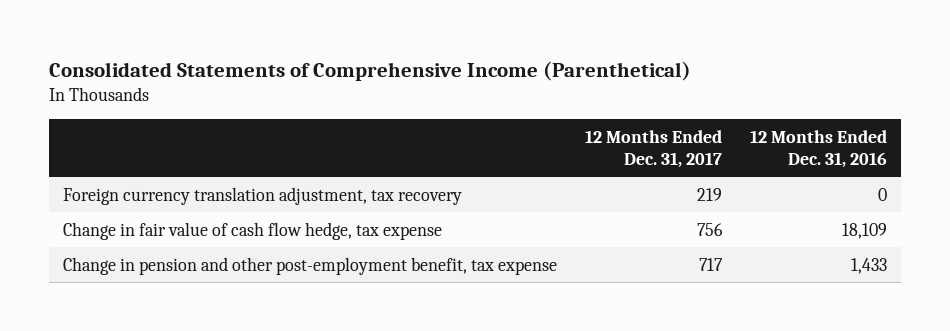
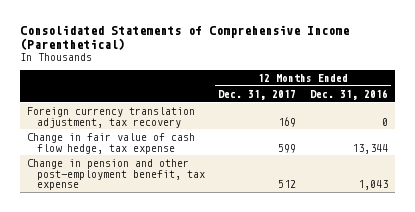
[696,187,722,201] 219 -> [278,116,297,127] 169
[696,222,723,236] 756 -> [278,143,297,153] 599
[841,222,887,239] 18,109 -> [351,143,388,154] 13,344
[698,257,723,271] 717 -> [278,180,297,189] 512
[850,257,887,274] 1,433 -> [357,180,388,191] 1,043

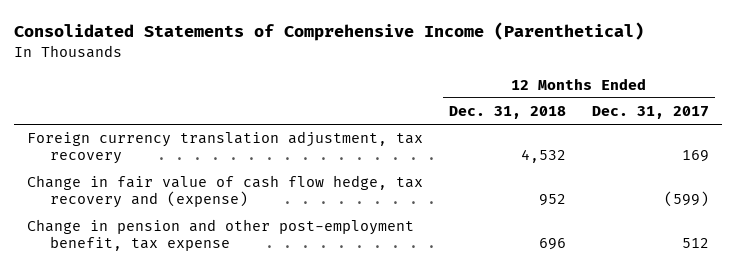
[309,88,388,100] Dec. 31, 2016 -> none
none -> [449,106,567,120] Dec. 31, 2018
[27,133,196,154] Change in fair value of cash flow hedge, tax expense -> [27,175,424,209] Change in fair value of cash flow hedge, tax recovery and (expense)
[278,143,297,153] 599 -> [663,191,709,208] (599)

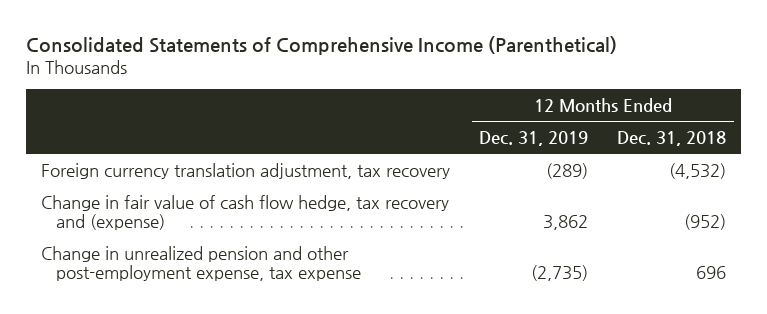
[591,106,709,120] Dec. 31, 2017 -> none
none -> [478,130,588,146] Dec. 31, 2019
[521,149,567,164] 4,532 -> [669,162,727,179] (4,532)
[539,194,567,207] 952 -> [684,213,727,230] (952)
[27,219,415,252] Change in pension and other post-employment benefit, tax expense -> [40,245,361,281] Change in unrealized pension and other post-employment expense, tax expense

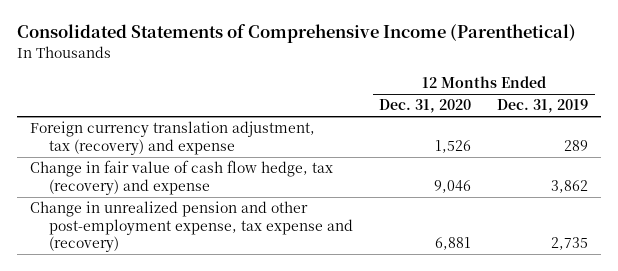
[617,130,727,146] Dec. 31, 2018 -> none
none -> [379,99,472,114] Dec. 31, 2020
[40,162,450,179] Foreign currency translation adjustment, tax recovery -> [29,121,315,155] Foreign currency translation adjustment, tax (recovery) and expense
[545,162,588,179] (289) -> [564,139,589,151] 289
[40,194,449,230] Change in fair value of cash flow hedge, tax recovery and (expense) -> [29,160,333,195] Change in fair value of cash flow hedge, tax (recovery) and expense
[40,245,361,281] Change in unrealized pension and other post-employment expense, tax expense -> [29,201,354,253] Change in unrealized pension and other post-employment expense, tax expense and (recovery)
[530,264,588,281] (2,735) -> [551,237,589,251] 2,735

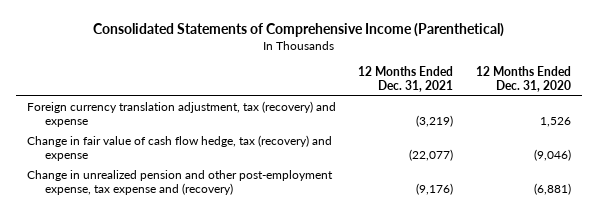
[497,99,589,114] Dec. 31, 2019 -> none
none -> [358,65,454,92] 12 Months Ended Dec. 31, 2021
[434,179,472,193] 9,046 -> [533,149,571,162] (9,046)
[435,237,472,251] 6,881 -> [533,183,571,196] (6,881)

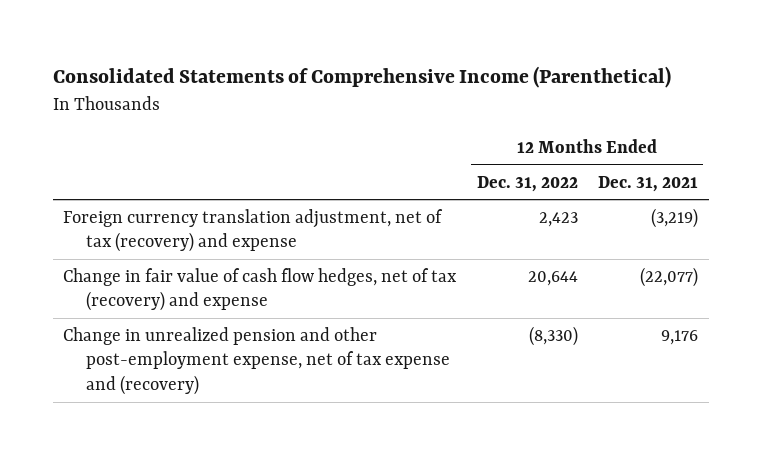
[475,65,571,92] 12 Months Ended Dec. 31, 2020 -> none
none -> [476,175,578,192] Dec. 31, 2022
[26,101,336,128] Foreign currency translation adjustment, tax (recovery) and expense -> [62,209,443,253] Foreign currency translation adjustment, net of tax (recovery) and expense
[26,135,332,162] Change in fair value of cash flow hedge, tax (recovery) and expense -> [62,268,457,312] Change in fair value of cash flow hedges, net of tax (recovery) and expense
[26,170,333,196] Change in unrealized pension and other post-employment expense, tax expense and (recovery) -> [62,327,451,395] Change in unrealized pension and other post-employment expense, net of tax expense and (recovery)
[416,183,454,196] (9,176) -> [661,330,699,346] 9,176

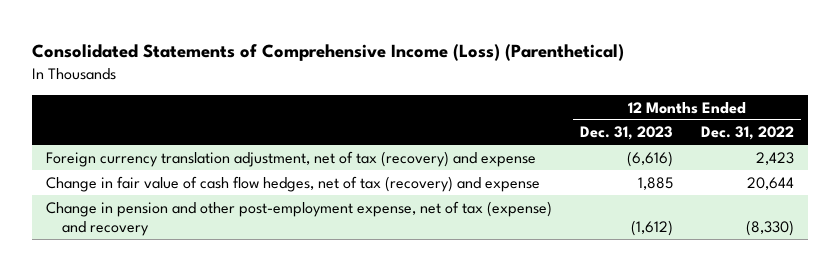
[52,66,671,89] Consolidated Statements of Comprehensive Income (Parenthetical) -> [32,44,625,62] Consolidated Statements of Comprehensive Income (Loss) (Parenthetical)
[598,175,699,192] Dec. 31, 2021 -> none
none -> [579,126,673,141] Dec. 31, 2023
[62,327,451,395] Change in unrealized pension and other post-employment expense, net of tax expense and (recovery) -> [46,200,553,237] Change in pension and other post-employment expense, net of tax (expense) and recovery

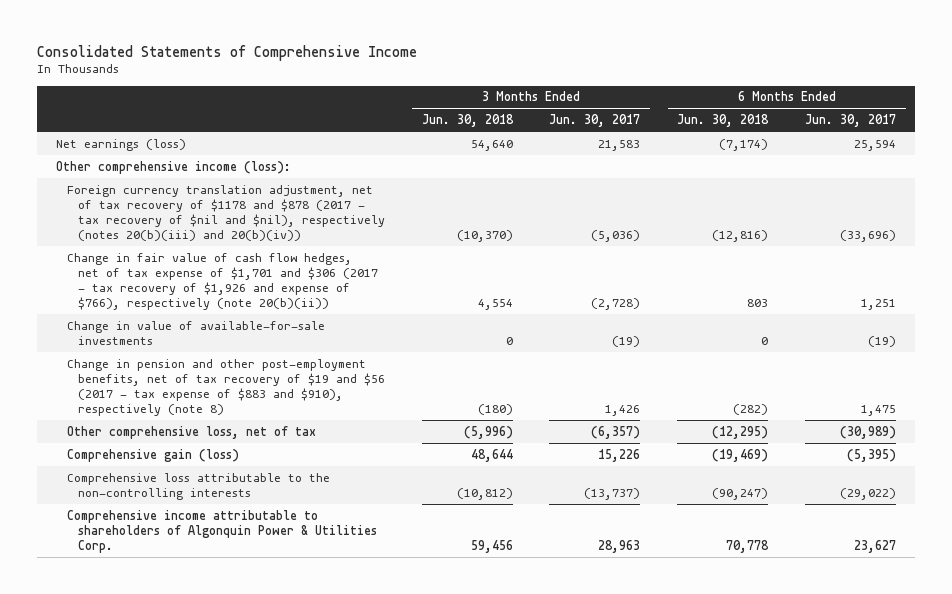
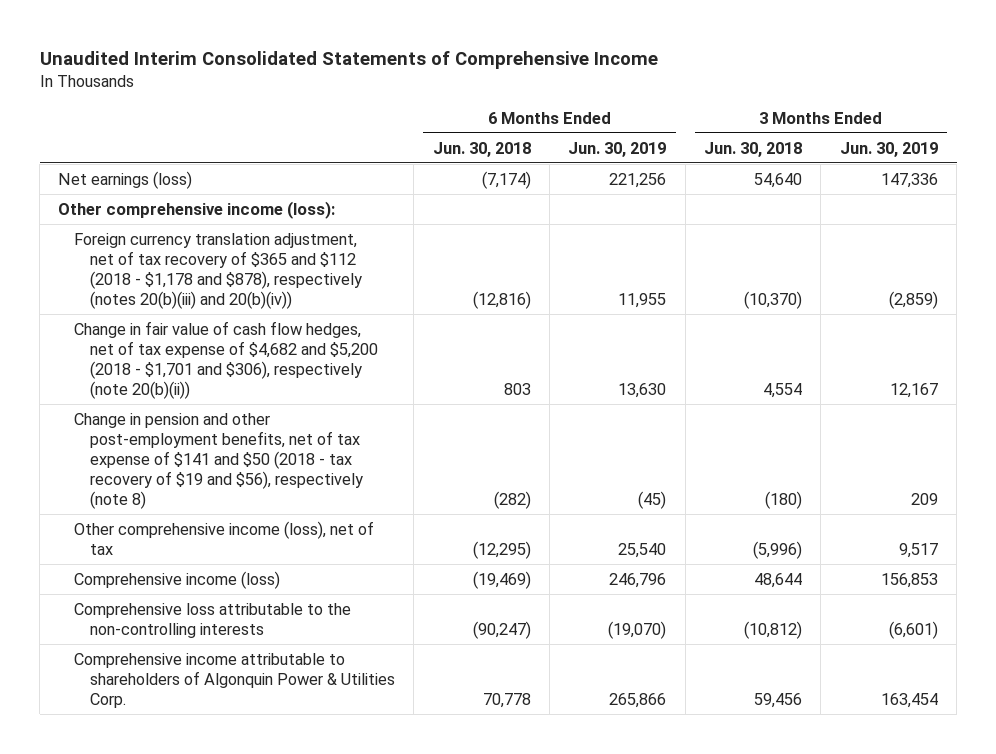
[37,44,418,61] Consolidated Statements of Comprehensive Income -> [39,50,658,69] Unaudited Interim Consolidated Statements of Comprehensive Income
[549,114,641,128] Jun. 30, 2017 -> none
[805,114,897,128] Jun. 30, 2017 -> none
none -> [568,141,667,157] Jun. 30, 2019
none -> [839,141,938,157] Jun. 30, 2019
[66,320,325,345] Change in value of available-for-sale investments -> none
[66,184,385,241] Foreign currency translation adjustment, net of tax recovery of $1178 and $878 (2017 - tax recovery of $nil and $nil), respectively (notes 20(b)(iii) and 20(b)(iv)) -> [74,232,362,309] Foreign currency translation adjustment, net of tax recovery of $365 and $112 (2018 - $1,178 and $878), respectively (notes 20(b)(iii) and 20(b)(iv))
[66,252,378,310] Change in fair value of cash flow hedges, net of tax expense of $1,701 and $306 (2017 - tax recovery of $1,926 and expense of $766), respectively (note 20(b)(ii)) -> [74,320,378,399] Change in fair value of cash flow hedges, net of tax expense of $4,682 and $5,200 (2018 - $1,701 and $306), respectively (note 20(b)(ii))
[66,358,385,416] Change in pension and other post-employment benefits, net of tax recovery of $19 and $56 (2017 - tax expense of $883 and $910), respectively (note 8) -> [74,412,363,509] Change in pension and other post-employment benefits, net of tax expense of $141 and $50 (2018 - tax recovery of $19 and $56), respectively (note 8)
[66,425,316,439] Other comprehensive loss, net of tax -> [74,520,375,555] Other comprehensive income (loss), net of tax
[66,448,239,462] Comprehensive gain (loss) -> [74,570,281,589] Comprehensive income (loss)

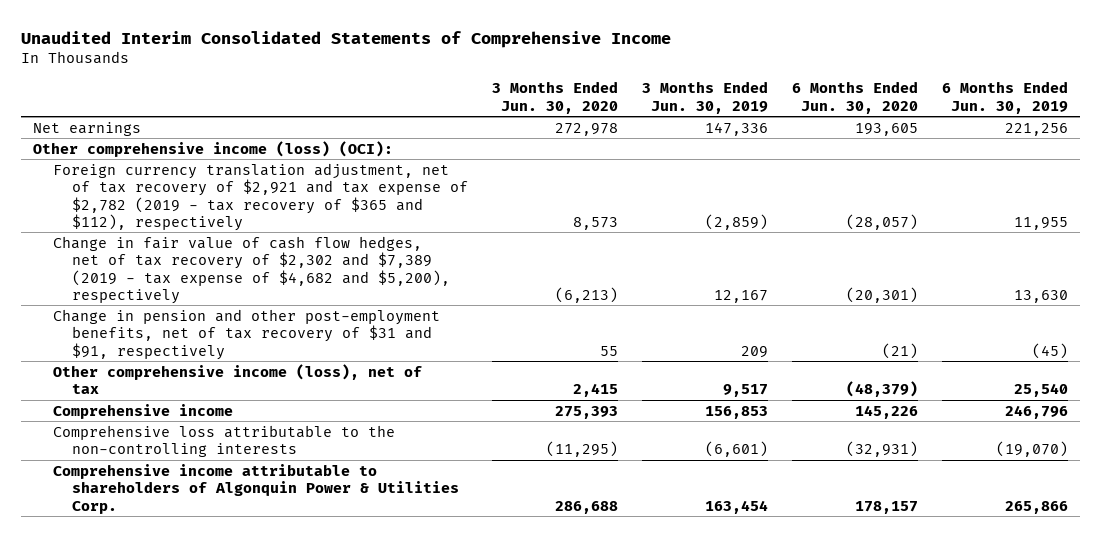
[432,141,531,157] Jun. 30, 2018 -> none
[704,141,803,157] Jun. 30, 2018 -> none
none -> [491,81,618,114] 3 Months Ended Jun. 30, 2020
none -> [791,81,918,114] 6 Months Ended Jun. 30, 2020
[58,170,193,189] Net earnings (loss) -> [33,121,142,136] Net earnings
[58,200,336,219] Other comprehensive income (loss): -> [33,140,394,157] Other comprehensive income (loss) (OCI):
[74,232,362,309] Foreign currency translation adjustment, net of tax recovery of $365 and $112 (2018 - $1,178 and $878), respectively (notes 20(b)(iii) and 20(b)(iv)) -> [52,162,468,231] Foreign currency translation adjustment, net of tax recovery of $2,921 and tax expense of $2,782 (2019 - tax recovery of $365 and $112), respectively
[74,320,378,399] Change in fair value of cash flow hedges, net of tax expense of $4,682 and $5,200 (2018 - $1,701 and $306), respectively (note 20(b)(ii)) -> [52,235,450,304] Change in fair value of cash flow hedges, net of tax recovery of $2,302 and $7,389 (2019 - tax expense of $4,682 and $5,200), respectively
[74,412,363,509] Change in pension and other post-employment benefits, net of tax expense of $141 and $50 (2018 - tax recovery of $19 and $56), respectively (note 8) -> [52,308,440,360] Change in pension and other post-employment benefits, net of tax recovery of $31 and $91, respectively
[74,570,281,589] Comprehensive income (loss) -> [52,403,233,419] Comprehensive income

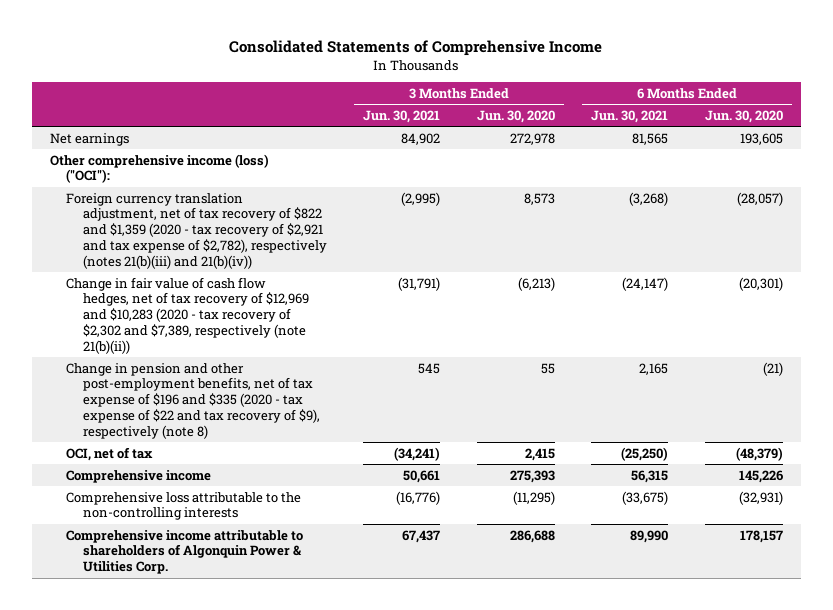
[21,30,672,48] Unaudited Interim Consolidated Statements of Comprehensive Income -> [229,40,603,57] Consolidated Statements of Comprehensive Income
[641,81,768,114] 3 Months Ended Jun. 30, 2019 -> none
[941,81,1068,114] 6 Months Ended Jun. 30, 2019 -> none
none -> [363,109,441,123] Jun. 30, 2021
none -> [591,109,669,123] Jun. 30, 2021
[33,140,394,157] Other comprehensive income (loss) (OCI): -> [50,153,270,184] Other comprehensive income (loss) ("OCI"):
[52,162,468,231] Foreign currency translation adjustment, net of tax recovery of $2,921 and tax expense of $2,782 (2019 - tax recovery of $365 and $112), respectively -> [66,192,327,269] Foreign currency translation adjustment, net of tax recovery of $822 and $1,359 (2020 - tax recovery of $2,921 and tax expense of $2,782), respectively (notes 21(b)(iii) and 21(b)(iv))
[52,235,450,304] Change in fair value of cash flow hedges, net of tax recovery of $2,302 and $7,389 (2019 - tax expense of $4,682 and $5,200), respectively -> [66,276,309,354] Change in fair value of cash flow hedges, net of tax recovery of $12,969 and $10,283 (2020 - tax recovery of $2,302 and $7,389, respectively (note 21(b)(ii))
[52,308,440,360] Change in pension and other post-employment benefits, net of tax recovery of $31 and $91, respectively -> [66,362,320,439] Change in pension and other post-employment benefits, net of tax expense of $196 and $335 (2020 - tax expense of $22 and tax recovery of $9), respectively (note 8)
[52,363,422,395] Other comprehensive income (loss), net of tax -> [66,446,154,461] OCI, net of tax

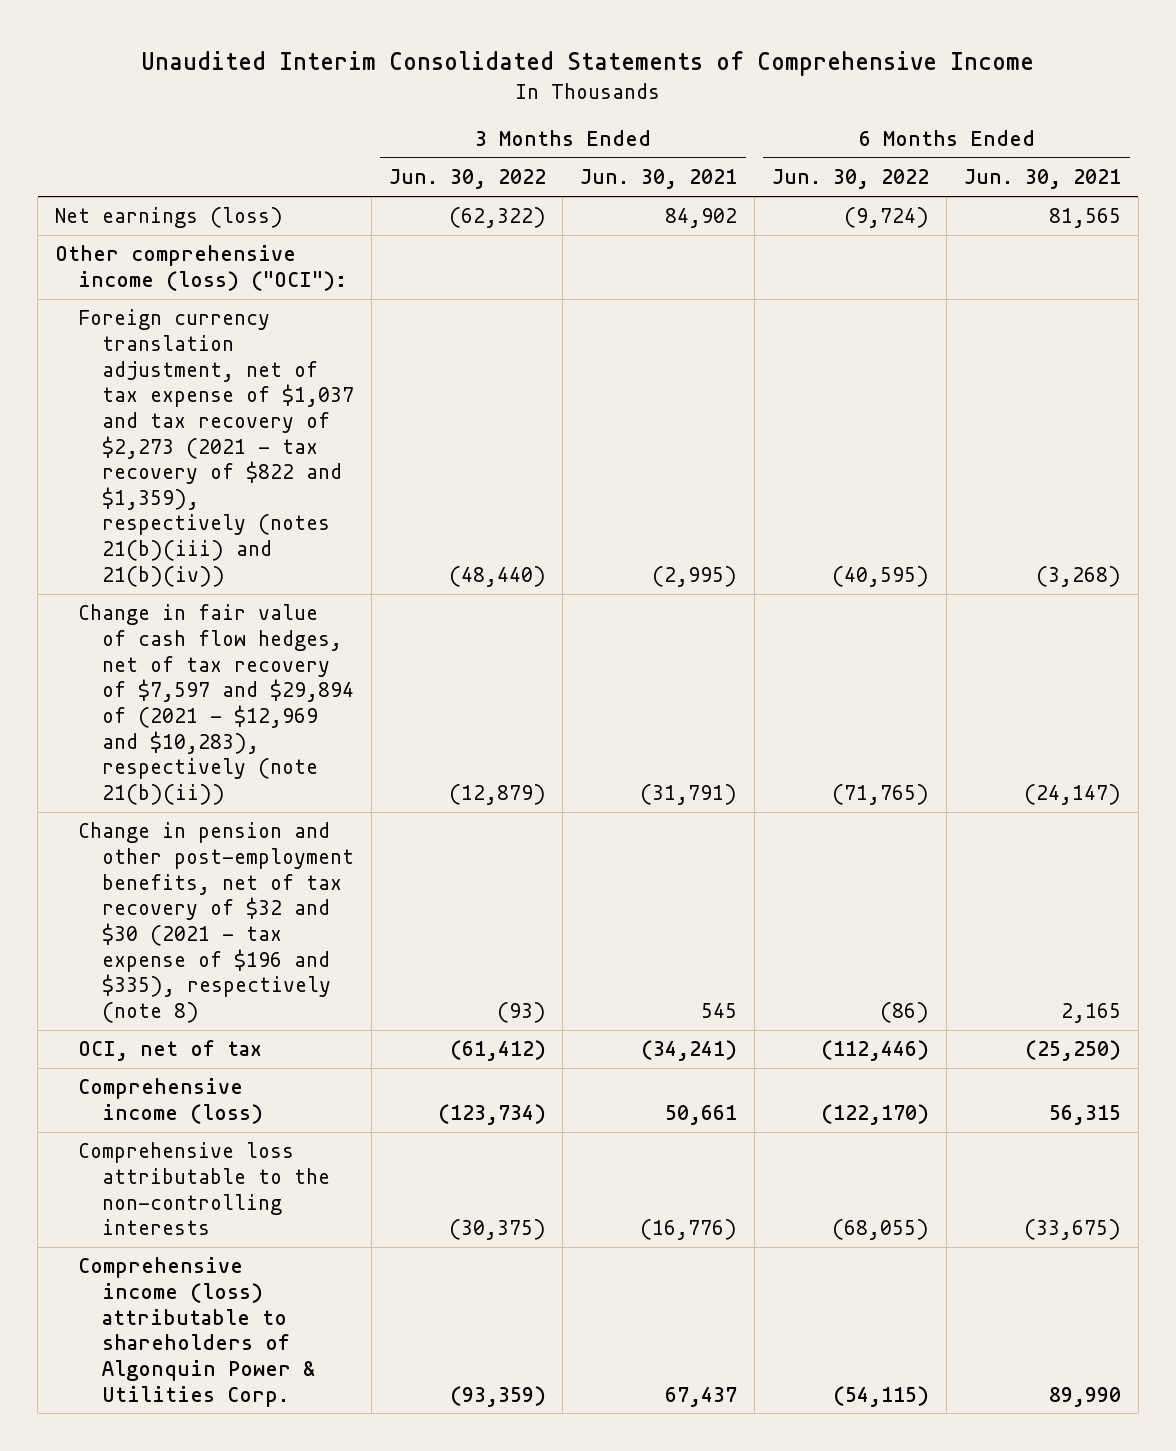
[229,40,603,57] Consolidated Statements of Comprehensive Income -> [141,51,1035,77] Unaudited Interim Consolidated Statements of Comprehensive Income
[476,109,555,123] Jun. 30, 2020 -> none
[704,109,783,123] Jun. 30, 2020 -> none
none -> [388,169,546,190] Jun. 30, 2022
none -> [772,169,930,190] Jun. 30, 2022
[50,132,130,146] Net earnings -> [55,207,284,229] Net earnings (loss)
[66,192,327,269] Foreign currency translation adjustment, net of tax recovery of $822 and $1,359 (2020 - tax recovery of $2,921 and tax expense of $2,782), respectively (notes 21(b)(iii) and 21(b)(iv)) -> [78,309,354,587] Foreign currency translation adjustment, net of tax expense of $1,037 and tax recovery of $2,273 (2021 - tax recovery of $822 and $1,359), respectively (notes 21(b)(iii) and 21(b)(iv))
[66,276,309,354] Change in fair value of cash flow hedges, net of tax recovery of $12,969 and $10,283 (2020 - tax recovery of $2,302 and $7,389, respectively (note 21(b)(ii)) -> [78,604,354,805] Change in fair value of cash flow hedges, net of tax recovery of $7,597 and $29,894 of (2021 - $12,969 and $10,283), respectively (note 21(b)(ii))
[66,362,320,439] Change in pension and other post-employment benefits, net of tax expense of $196 and $335 (2020 - tax expense of $22 and tax recovery of $9), respectively (note 8) -> [78,822,354,1023] Change in pension and other post-employment benefits, net of tax recovery of $32 and $30 (2021 - tax expense of $196 and $335), respectively (note 8)
[66,469,212,483] Comprehensive income -> [78,1078,263,1125] Comprehensive income (loss)
[66,529,304,575] Comprehensive income attributable to shareholders of Algonquin Power & Utilities Corp. -> [78,1257,315,1407] Comprehensive income (loss) attributable to shareholders of Algonquin Power & Utilities Corp.

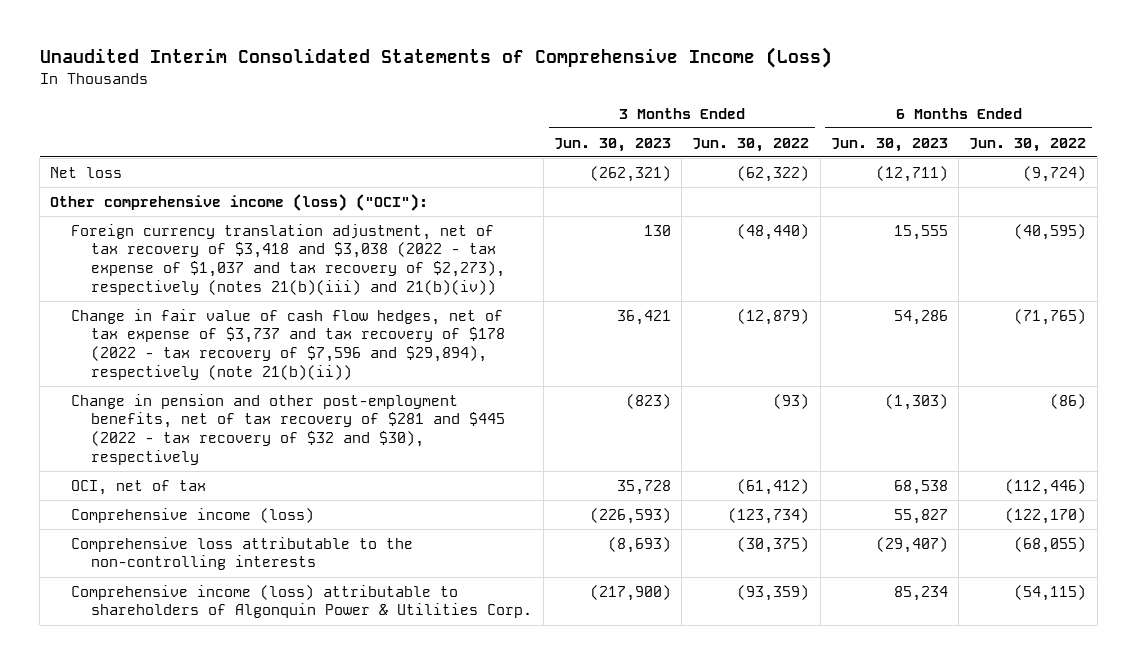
[141,51,1035,77] Unaudited Interim Consolidated Statements of Comprehensive Income -> [39,47,832,69] Unaudited Interim Consolidated Statements of Comprehensive Income (Loss)
[580,169,738,190] Jun. 30, 2021 -> none
[964,169,1122,190] Jun. 30, 2021 -> none
none -> [553,137,671,152] Jun. 30, 2023
none -> [830,137,948,152] Jun. 30, 2023
[55,207,284,229] Net earnings (loss) -> [50,166,123,178] Net loss
[78,309,354,587] Foreign currency translation adjustment, net of tax expense of $1,037 and tax recovery of $2,273 (2021 - tax recovery of $822 and $1,359), respectively (notes 21(b)(iii) and 21(b)(iv)) -> [70,223,506,295] Foreign currency translation adjustment, net of tax recovery of $3,418 and $3,038 (2022 - tax expense of $1,037 and tax recovery of $2,273), respectively (notes 21(b)(iii) and 21(b)(iv))
[78,604,354,805] Change in fair value of cash flow hedges, net of tax recovery of $7,597 and $29,894 of (2021 - $12,969 and $10,283), respectively (note 21(b)(ii)) -> [70,308,506,380] Change in fair value of cash flow hedges, net of tax expense of $3,737 and tax recovery of $178 (2022 - tax recovery of $7,596 and $29,894), respectively (note 21(b)(ii))
[78,822,354,1023] Change in pension and other post-employment benefits, net of tax recovery of $32 and $30 (2021 - tax expense of $196 and $335), respectively (note 8) -> [70,393,506,465] Change in pension and other post-employment benefits, net of tax recovery of $281 and $445 (2022 - tax recovery of $32 and $30), respectively

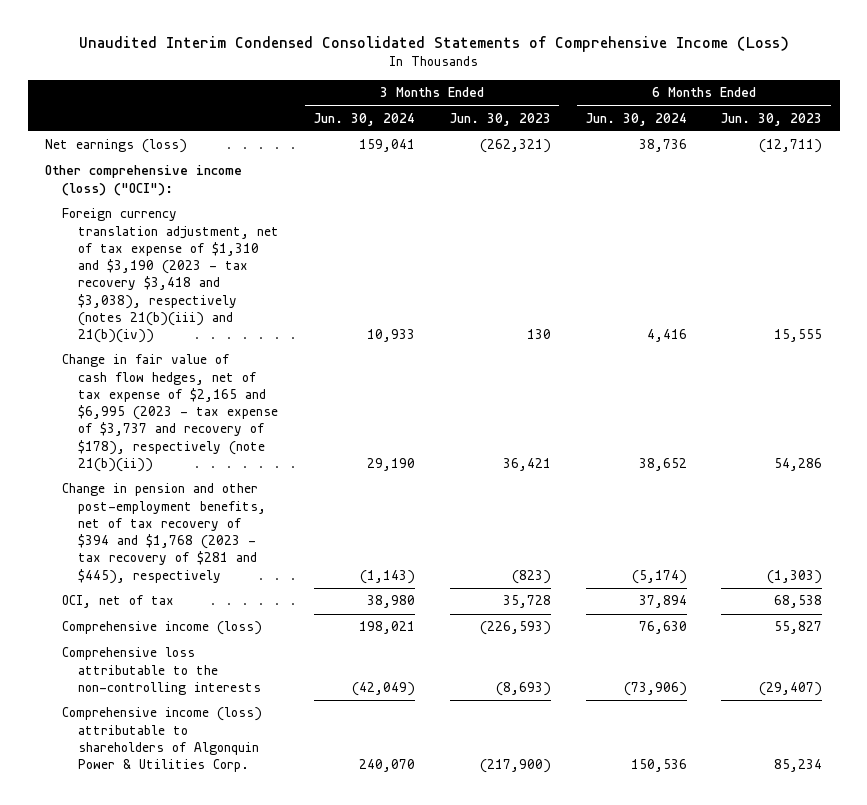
[39,47,832,69] Unaudited Interim Consolidated Statements of Comprehensive Income (Loss) -> [78,36,789,53] Unaudited Interim Condensed Consolidated Statements of Comprehensive Income (Loss)
[692,137,810,152] Jun. 30, 2022 -> none
[969,137,1087,152] Jun. 30, 2022 -> none
none -> [313,112,415,126] Jun. 30, 2024
none -> [585,112,687,126] Jun. 30, 2024
[50,166,123,178] Net loss -> [45,139,188,154] Net earnings (loss)
[70,223,506,295] Foreign currency translation adjustment, net of tax recovery of $3,418 and $3,038 (2022 - tax expense of $1,037 and tax recovery of $2,273), respectively (notes 21(b)(iii) and 21(b)(iv)) -> [61,208,280,344] Foreign currency translation adjustment, net of tax expense of $1,310 and $3,190 (2023 - tax recovery $3,418 and $3,038), respectively (notes 21(b)(iii) and 21(b)(iv))
[70,308,506,380] Change in fair value of cash flow hedges, net of tax expense of $3,737 and tax recovery of $178 (2022 - tax recovery of $7,596 and $29,894), respectively (note 21(b)(ii)) -> [61,354,279,473] Change in fair value of cash flow hedges, net of tax expense of $2,165 and $6,995 (2023 - tax expense of $3,737 and recovery of $178), respectively (note 21(b)(ii))
[70,393,506,465] Change in pension and other post-employment benefits, net of tax recovery of $281 and $445 (2022 - tax recovery of $32 and $30), respectively -> [61,483,267,584] Change in pension and other post-employment benefits, net of tax recovery of $394 and $1,768 (2023 - tax recovery of $281 and $445), respectively

